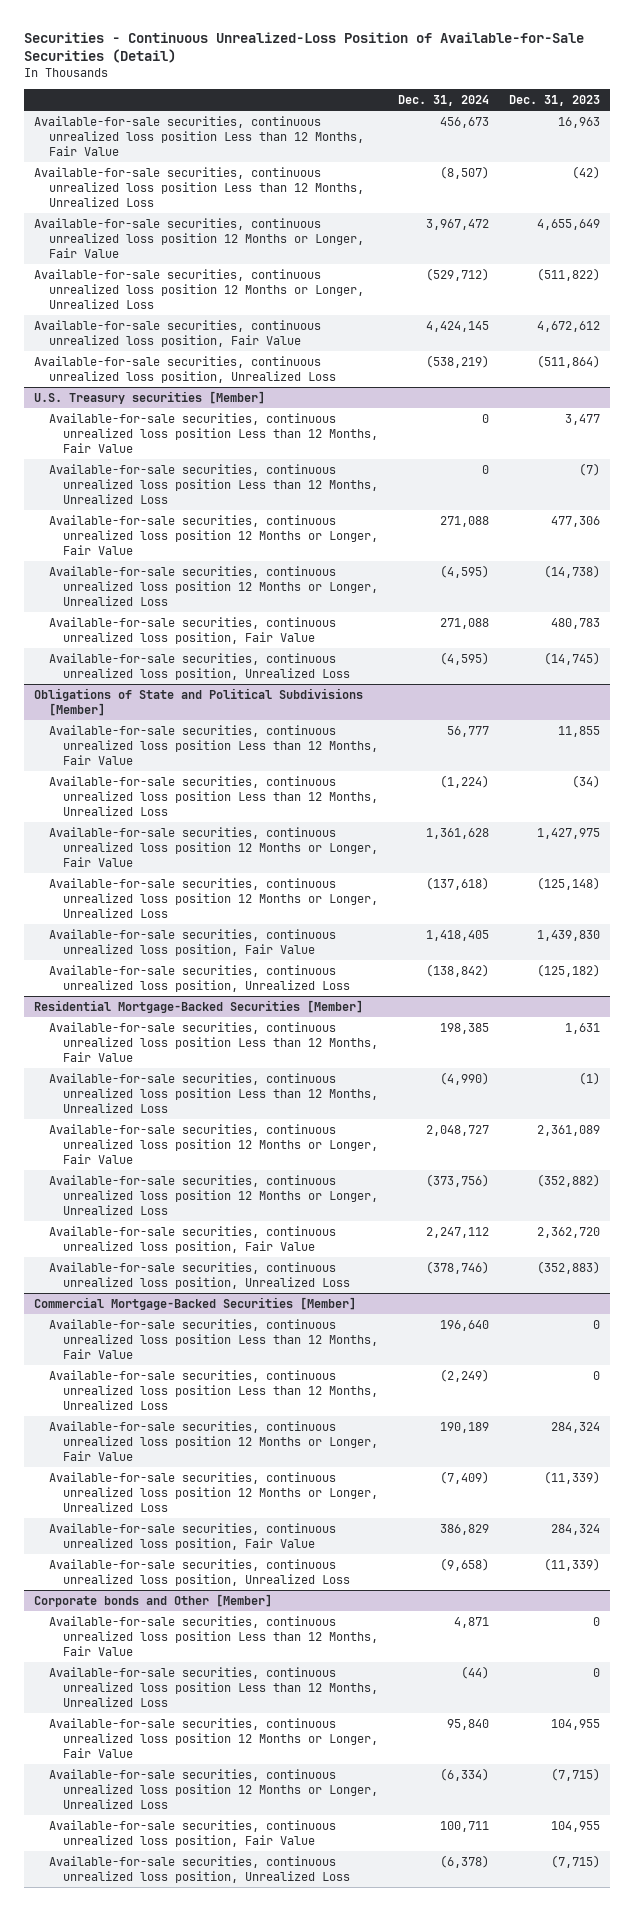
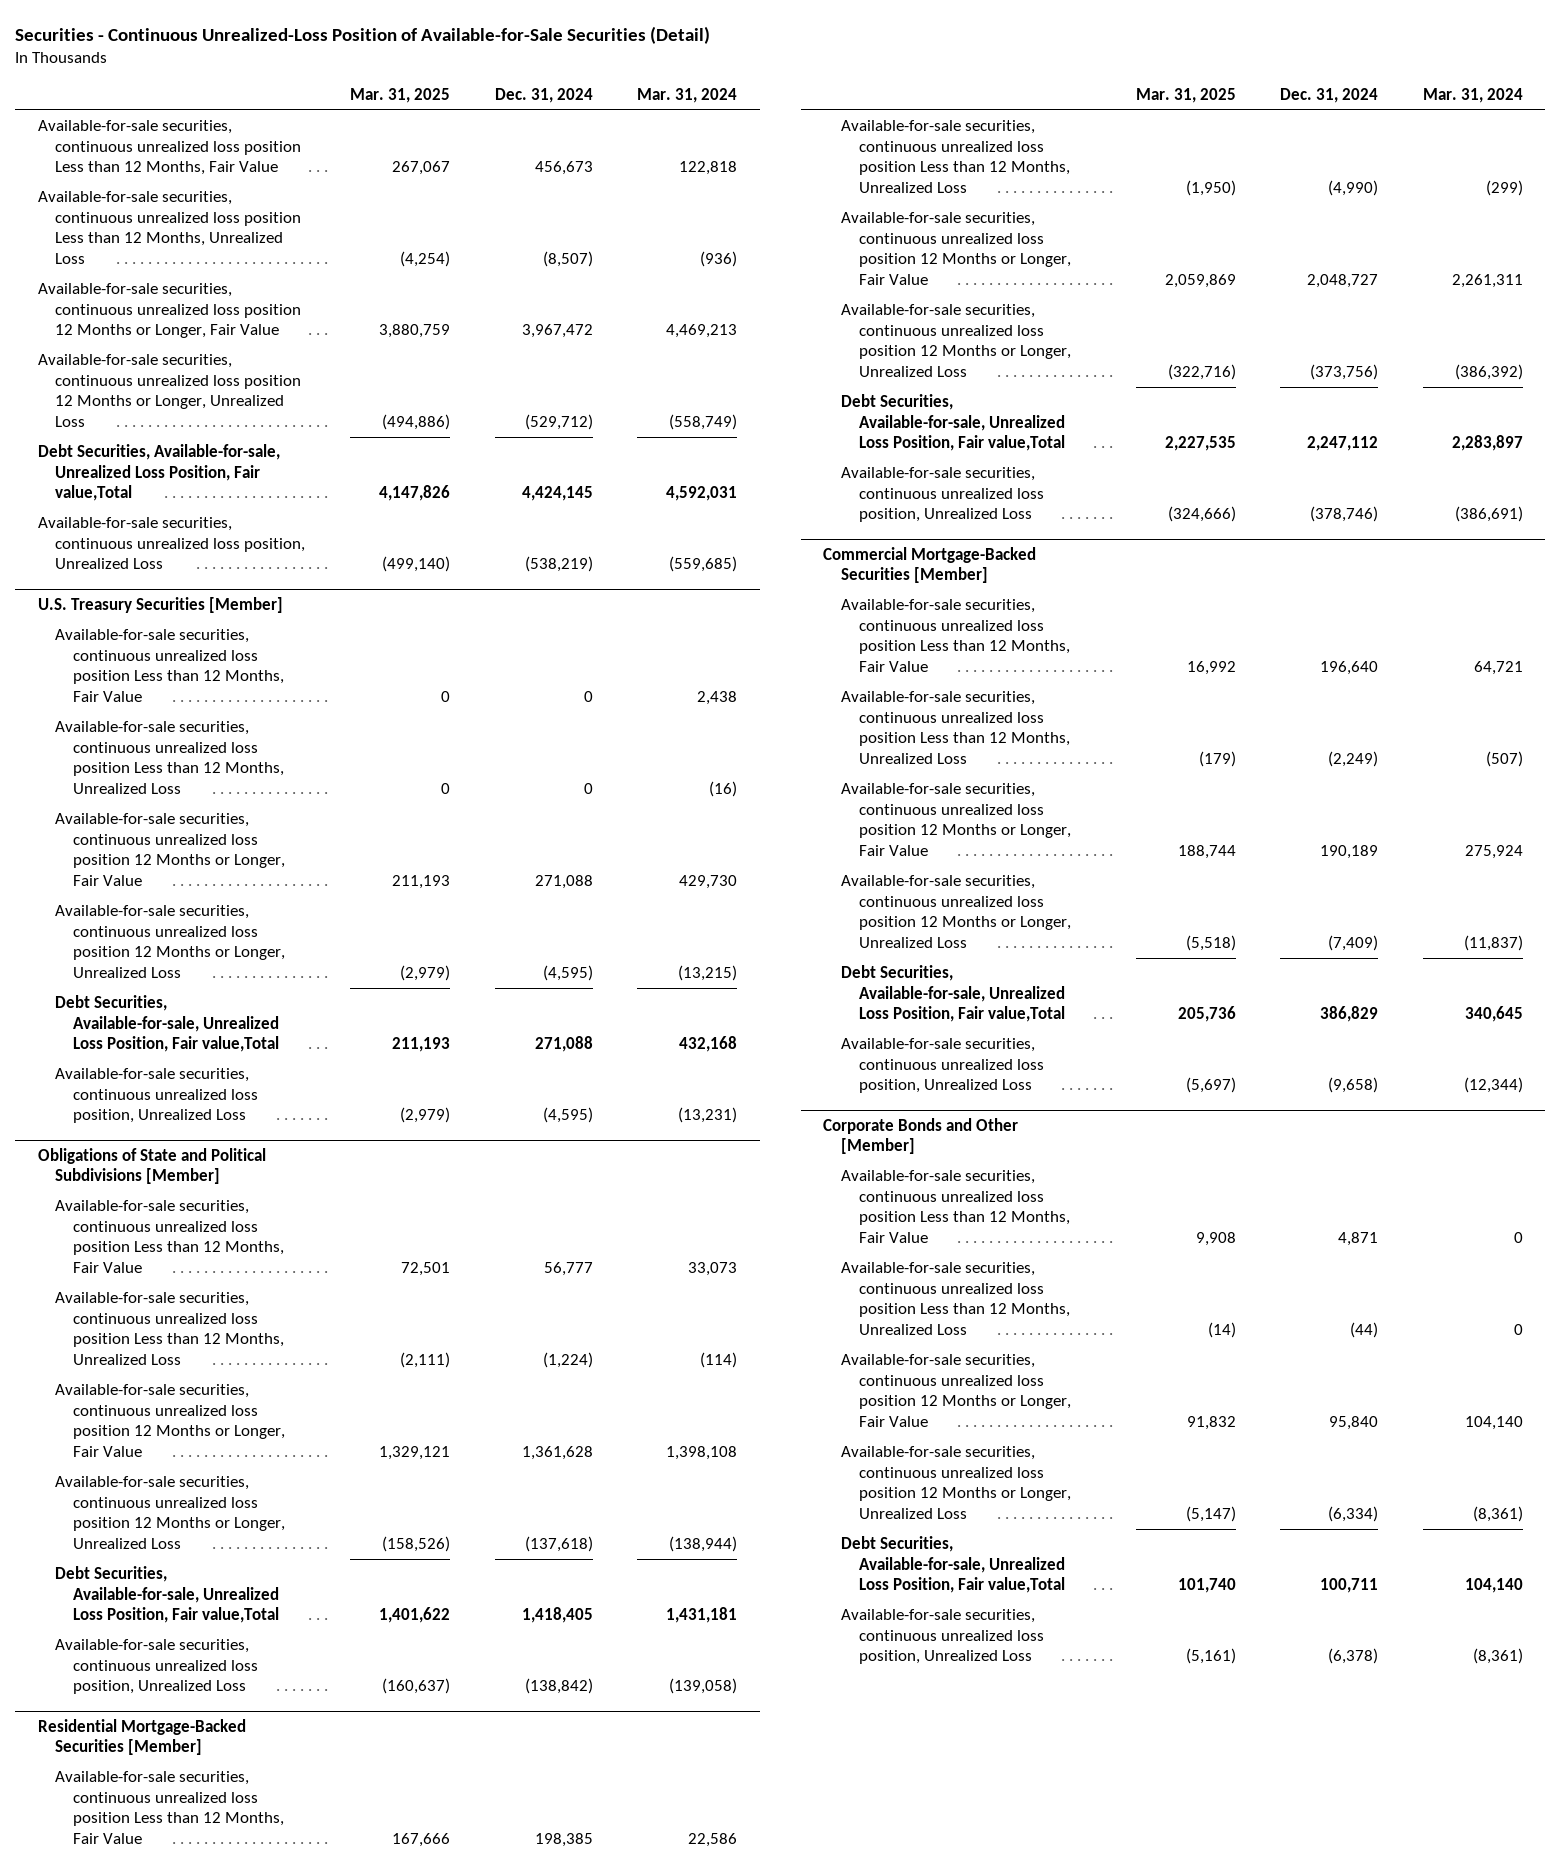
[509,95,601,107] Dec. 31, 2023 -> none
none -> [350,87,451,103] Mar. 31, 2025
none -> [637,87,738,103] Mar. 31, 2024
[33,319,321,347] Available-for-sale securities, continuous unrealized loss position, Fair Value -> [37,444,280,502] Debt Securities, Available-for-sale, Unrealized Loss Position, Fair value,Total
[33,390,265,404] U.S. Treasury securities [Member] -> [37,596,283,613] U.S. Treasury Securities [Member]
[48,616,336,644] Available-for-sale securities, continuous unrealized loss position, Fair Value -> [55,995,280,1053] Debt Securities, Available-for-sale, Unrealized Loss Position, Fair value,Total
[48,928,336,956] Available-for-sale securities, continuous unrealized loss position, Fair Value -> [55,1566,280,1624] Debt Securities, Available-for-sale, Unrealized Loss Position, Fair value,Total
[48,1225,336,1253] Available-for-sale securities, continuous unrealized loss position, Fair Value -> [840,394,1065,452] Debt Securities, Available-for-sale, Unrealized Loss Position, Fair value,Total
[48,1522,336,1550] Available-for-sale securities, continuous unrealized loss position, Fair Value -> [840,965,1065,1023] Debt Securities, Available-for-sale, Unrealized Loss Position, Fair value,Total
[33,1593,272,1607] Corporate bonds and Other [Member] -> [823,1117,1019,1155] Corporate Bonds and Other [Member]
[48,1819,336,1847] Available-for-sale securities, continuous unrealized loss position, Fair Value -> [840,1536,1065,1594] Debt Securities, Available-for-sale, Unrealized Loss Position, Fair value,Total

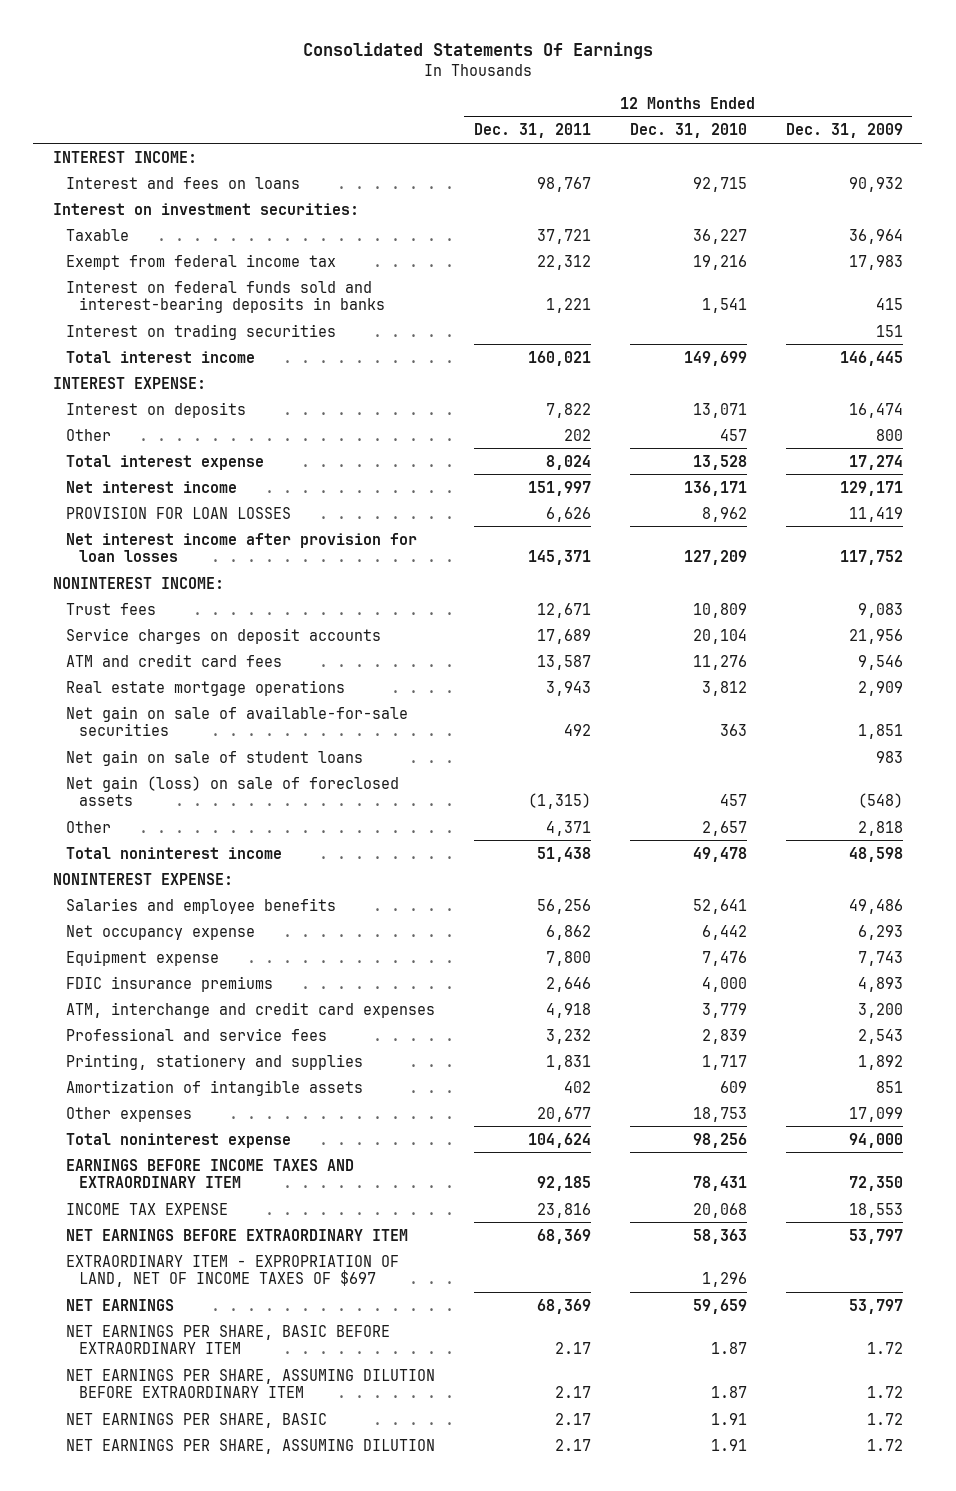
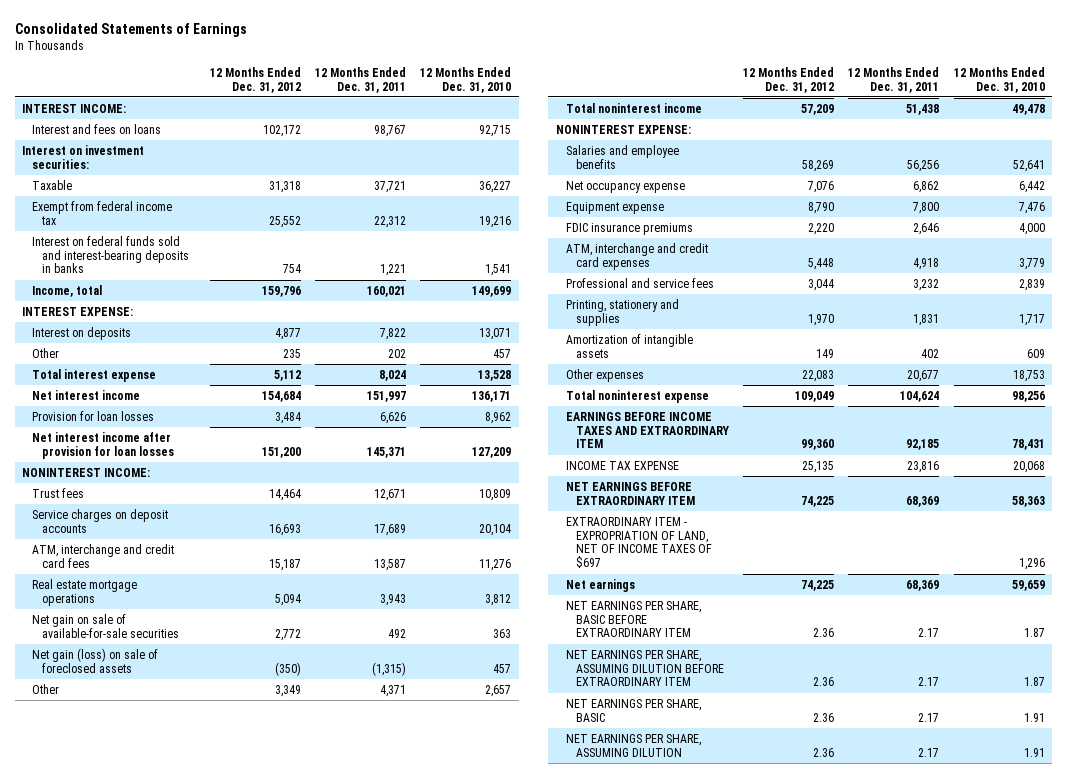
[302,42,653,60] Consolidated Statements Of Earnings -> [15,22,248,37] Consolidated Statements of Earnings
[785,123,903,139] Dec. 31, 2009 -> none
none -> [209,66,301,93] 12 Months Ended Dec. 31, 2012
[65,323,336,340] Interest on trading securities -> none
[65,350,255,363] Total interest income -> [32,284,103,297] Income, total
[65,506,291,519] PROVISION FOR LOAN LOSSES -> [32,410,155,421] Provision for loan losses
[65,653,282,667] ATM and credit card fees -> [32,543,175,568] ATM, interchange and credit card fees
[65,749,363,766] Net gain on sale of student loans -> none
[65,1298,174,1311] NET EARNINGS -> [565,578,635,592] Net earnings

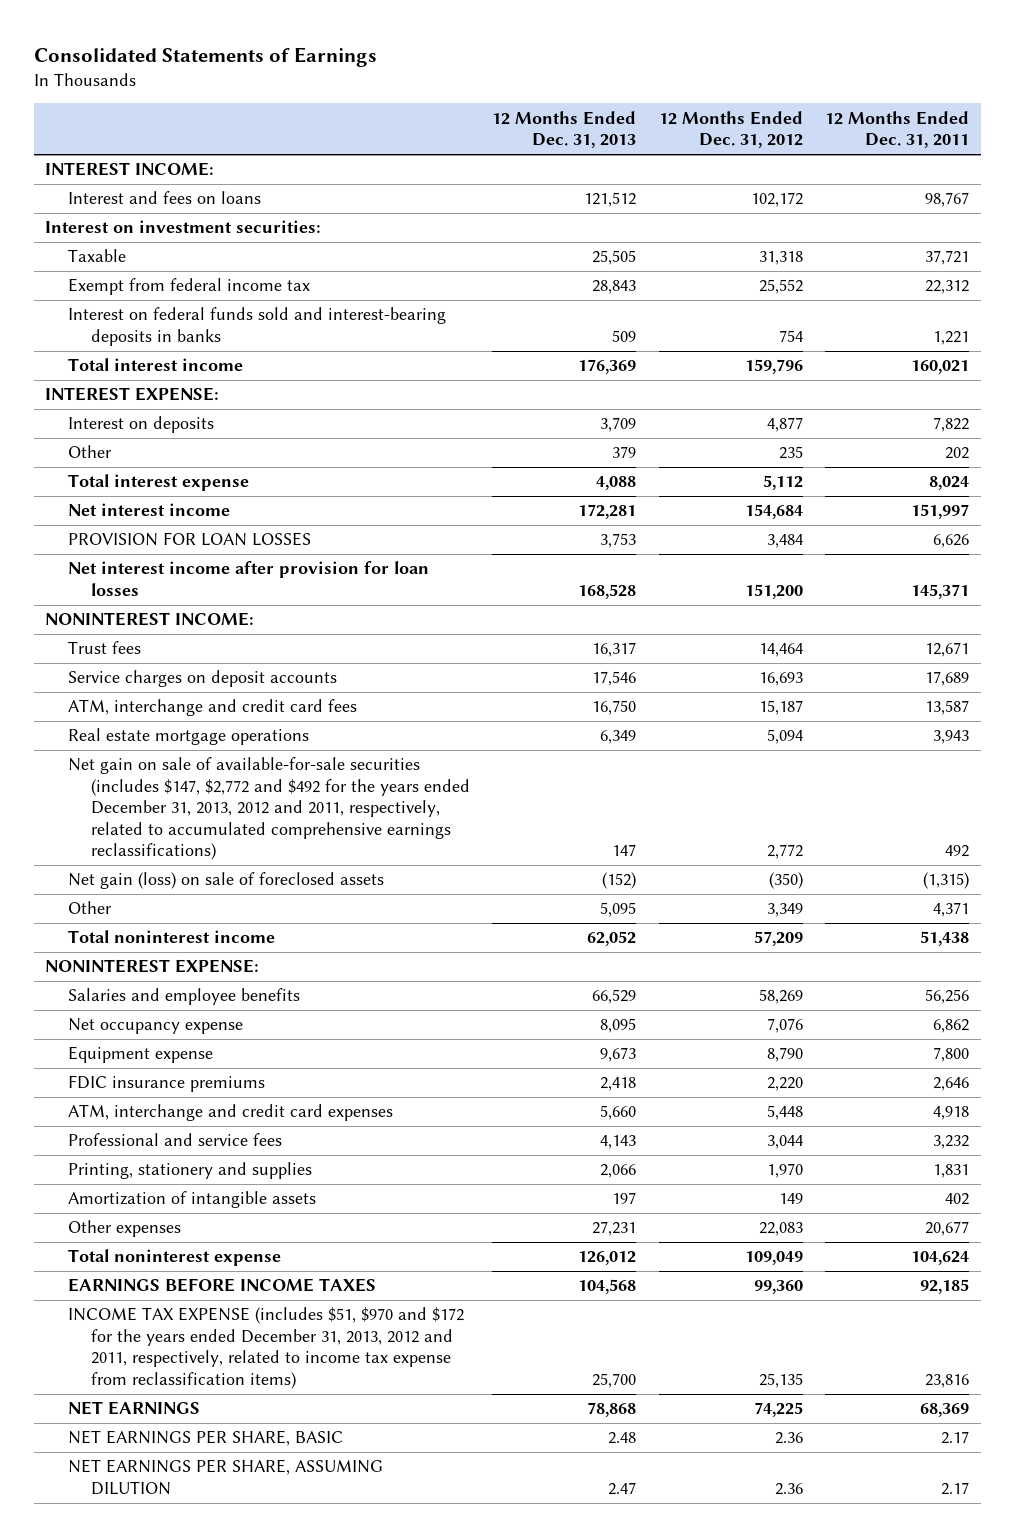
[420,66,512,93] 12 Months Ended Dec. 31, 2010 -> none
none -> [492,110,637,149] 12 Months Ended Dec. 31, 2013
[32,284,103,297] Income, total -> [68,358,244,372] Total interest income
[32,410,155,421] Provision for loan losses -> [68,532,312,547] PROVISION FOR LOAN LOSSES
[32,613,180,638] Net gain on sale of available-for-sale securities -> [68,757,471,861] Net gain on sale of available-for-sale securities (includes $147, $2,772 and $492 for the years ended December 31, 2013, 2012 and 2011, respectively, related to accumulated comprehensive earnings reclassifications)
[565,481,695,505] NET EARNINGS BEFORE EXTRAORDINARY ITEM -> none
[565,516,712,569] EXTRAORDINARY ITEM - EXPROPRIATION OF LAND, NET OF INCOME TAXES OF $697 -> none
[565,600,701,638] NET EARNINGS PER SHARE, BASIC BEFORE EXTRAORDINARY ITEM -> none
[565,649,724,687] NET EARNINGS PER SHARE, ASSUMING DILUTION BEFORE EXTRAORDINARY ITEM -> none
[565,411,729,449] EARNINGS BEFORE INCOME TAXES AND EXTRAORDINARY ITEM -> [68,1278,377,1293] EARNINGS BEFORE INCOME TAXES
[565,460,679,470] INCOME TAX EXPENSE -> [68,1307,465,1389] INCOME TAX EXPENSE (includes $51, $970 and $172 for the years ended December 31, 2013, 2012 and 2011, respectively, related to income tax expense from reclassification items)
[565,578,635,592] Net earnings -> [68,1401,201,1416] NET EARNINGS

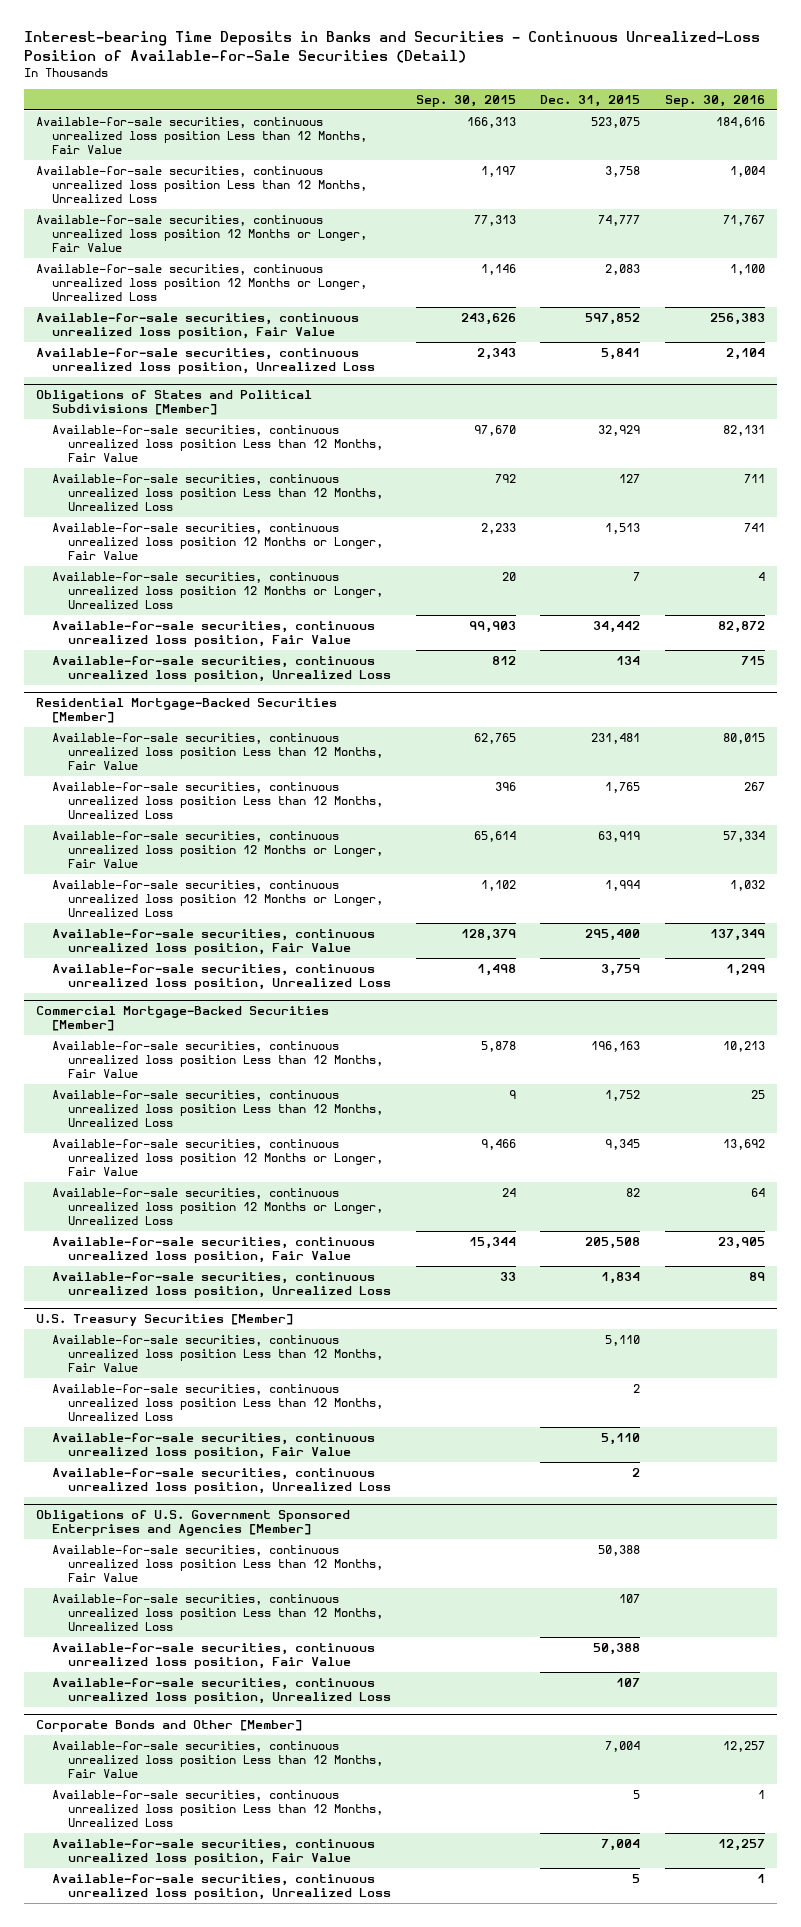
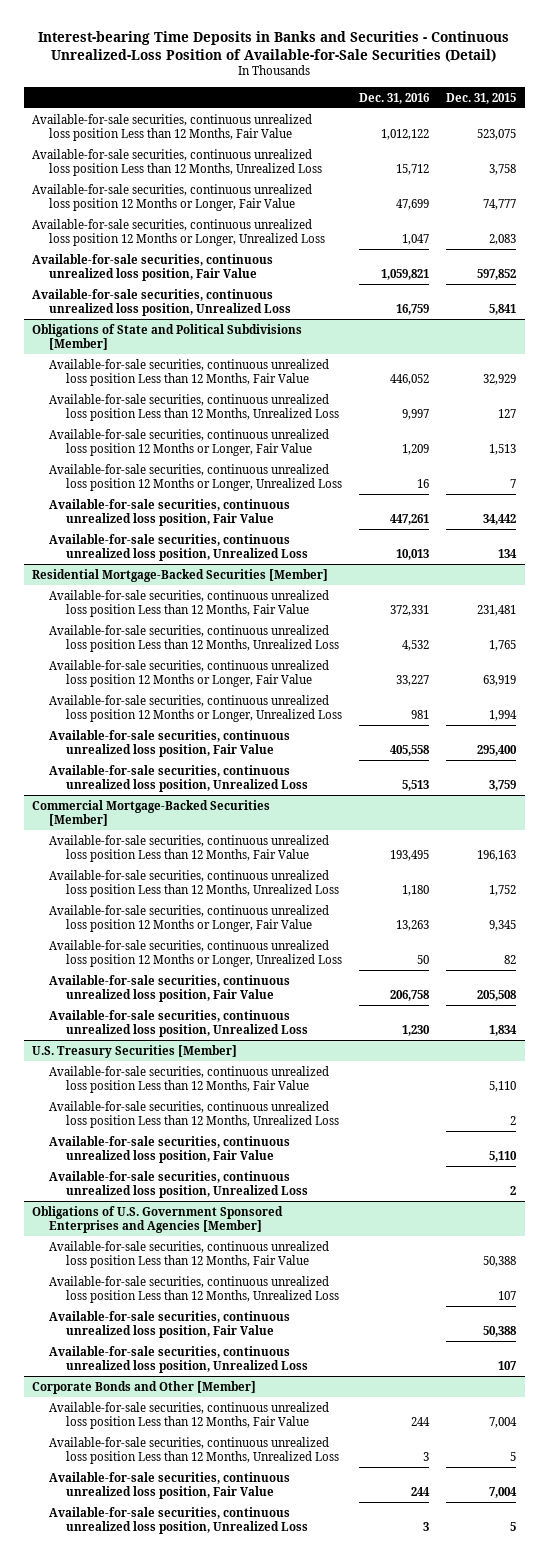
[415,94,516,107] Sep. 30, 2015 -> none
[664,94,765,107] Sep. 30, 2016 -> none
none -> [359,92,431,104] Dec. 31, 2016
[36,390,313,416] Obligations of States and Political Subdivisions [Member] -> [32,323,303,351] Obligations of State and Political Subdivisions [Member]

